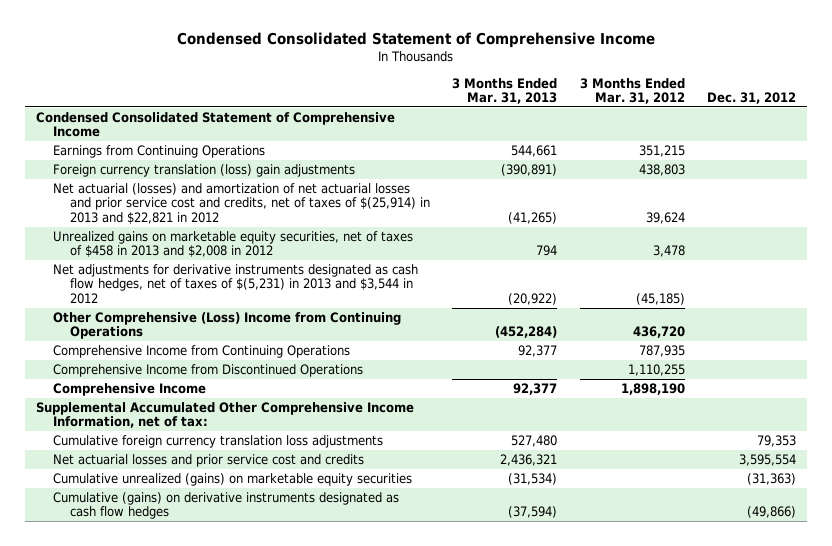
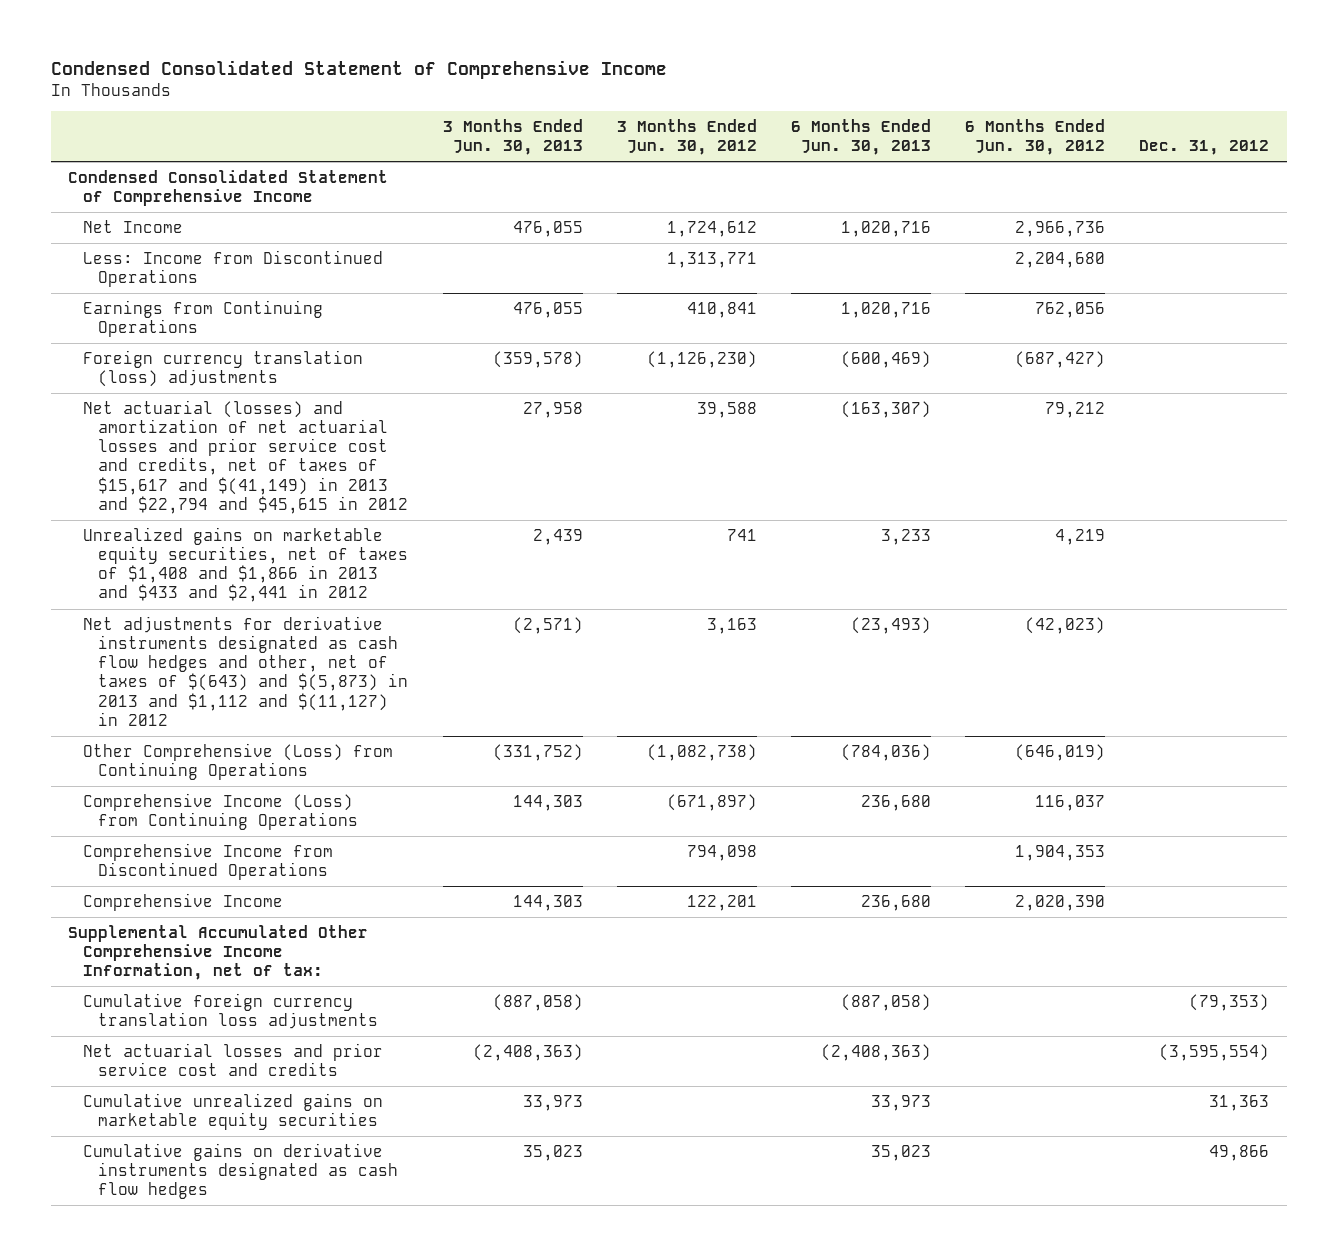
[452,77,558,105] 3 Months Ended Mar. 31, 2013 -> none
[579,77,685,105] 3 Months Ended Mar. 31, 2012 -> none
none -> [442,119,583,156] 3 Months Ended Jun. 30, 2013
none -> [616,119,757,156] 3 Months Ended Jun. 30, 2012
none -> [791,119,932,156] 6 Months Ended Jun. 30, 2013
none -> [965,119,1106,156] 6 Months Ended Jun. 30, 2012
none -> [83,219,184,233] Net Income
none -> [83,249,384,288] Less: Income from Discontinued Operations
[53,163,356,177] Foreign currency translation (loss) gain adjustments -> [83,349,364,388] Foreign currency translation (loss) adjustments
[53,182,431,225] Net actuarial (losses) and amortization of net actuarial losses and prior service cost and credits, net of taxes of $(25,914) in 2013 and $22,821 in 2012 -> [83,399,409,514] Net actuarial (losses) and amortization of net actuarial losses and prior service cost and credits, net of taxes of $15,617 and $(41,149) in 2013 and $22,794 and $45,615 in 2012
[53,230,414,258] Unrealized gains on marketable equity securities, net of taxes of $458 in 2013 and $2,008 in 2012 -> [83,526,409,603] Unrealized gains on marketable equity securities, net of taxes of $1,408 and $1,866 in 2013 and $433 and $2,441 in 2012
[53,263,419,305] Net adjustments for derivative instruments designated as cash flow hedges, net of taxes of $(5,231) in 2013 and $3,544 in 2012 -> [83,615,409,726] Net adjustments for derivative instruments designated as cash flow hedges and other, net of taxes of $(643) and $(5,873) in 2013 and $1,112 and $(11,127) in 2012
[53,311,402,340] Other Comprehensive (Loss) Income from Continuing Operations -> [83,742,394,781] Other Comprehensive (Loss) from Continuing Operations
[53,344,351,358] Comprehensive Income from Continuing Operations -> [83,792,359,831] Comprehensive Income (Loss) from Continuing Operations
[756,434,796,447] 79,353 -> [1189,993,1270,1011] (79,353)
[738,453,796,466] 3,595,554 -> [1159,1043,1270,1061] (3,595,554)
[53,472,413,486] Cumulative unrealized (gains) on marketable equity securities -> [83,1092,384,1131] Cumulative unrealized gains on marketable equity securities
[746,472,796,485] (31,363) -> [1209,1094,1270,1111] 31,363
[53,491,400,520] Cumulative (gains) on derivative instruments designated as cash flow hedges -> [83,1142,399,1200] Cumulative gains on derivative instruments designated as cash flow hedges
[746,506,796,519] (49,866) -> [1209,1144,1270,1161] 49,866

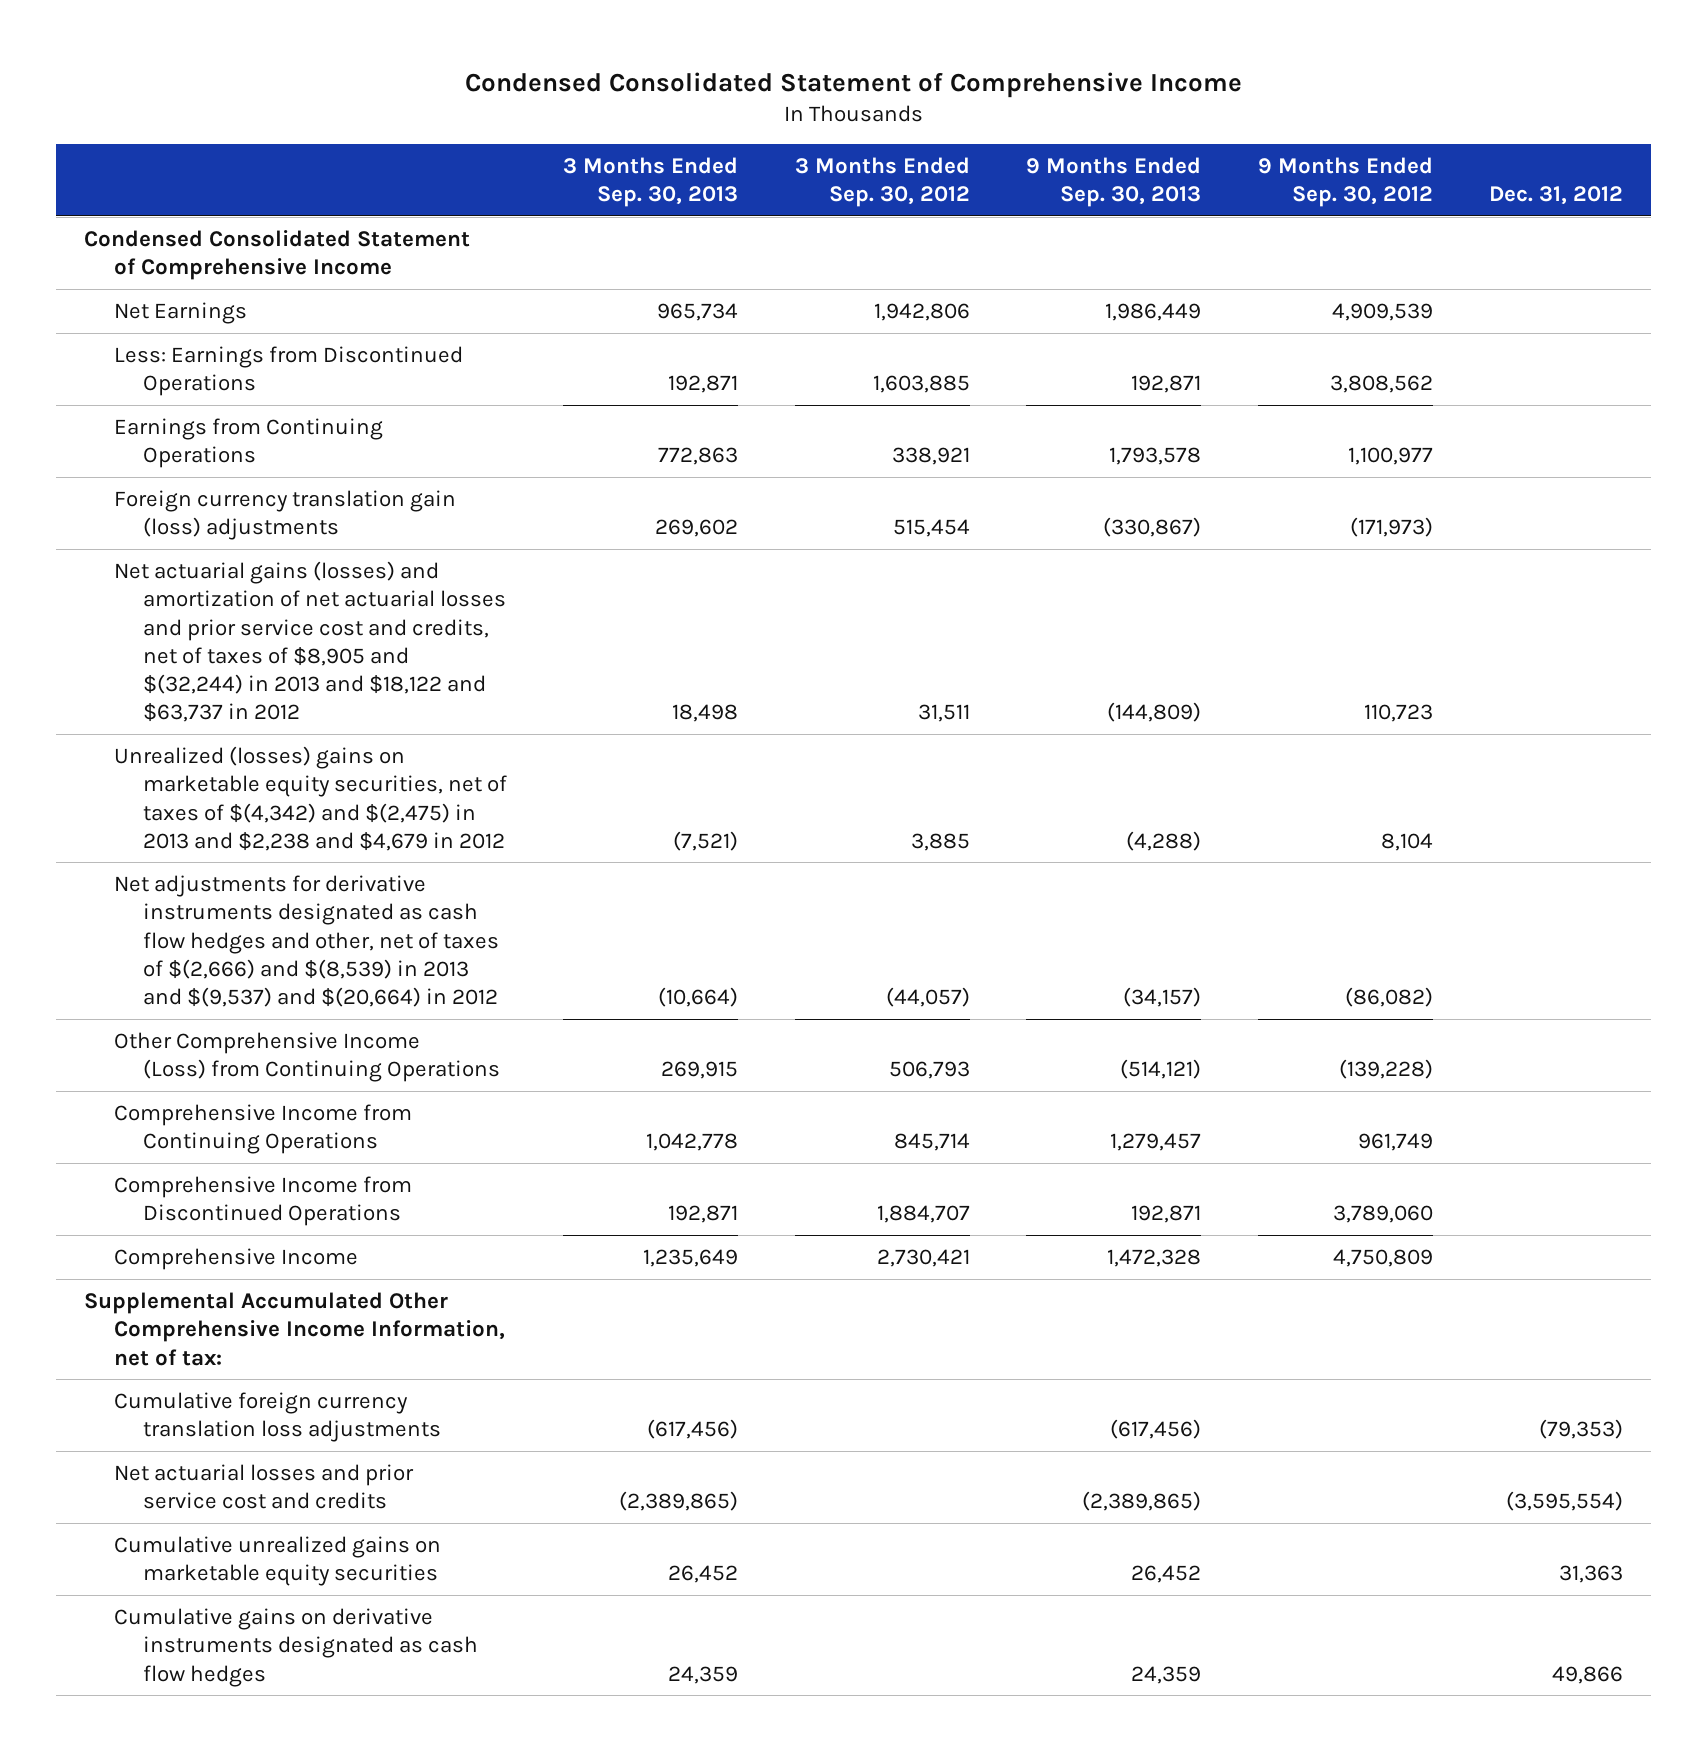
[442,119,583,156] 3 Months Ended Jun. 30, 2013 -> none
[616,119,757,156] 3 Months Ended Jun. 30, 2012 -> none
[791,119,932,156] 6 Months Ended Jun. 30, 2013 -> none
[965,119,1106,156] 6 Months Ended Jun. 30, 2012 -> none
none -> [563,156,739,207] 3 Months Ended Sep. 30, 2013
none -> [794,156,970,207] 3 Months Ended Sep. 30, 2012
none -> [1026,156,1202,207] 9 Months Ended Sep. 30, 2013
none -> [1257,156,1433,207] 9 Months Ended Sep. 30, 2012
[83,219,184,233] Net Income -> [113,301,247,324] Net Earnings
[83,249,384,288] Less: Income from Discontinued Operations -> [113,345,463,397] Less: Earnings from Discontinued Operations
[83,349,364,388] Foreign currency translation (loss) adjustments -> [113,489,456,541] Foreign currency translation gain (loss) adjustments
[83,399,409,514] Net actuarial (losses) and amortization of net actuarial losses and prior service cost and credits, net of taxes of $15,617 and $(41,149) in 2013 and $22,794 and $45,615 in 2012 -> [113,560,507,723] Net actuarial gains (losses) and amortization of net actuarial losses and prior service cost and credits, net of taxes of $8,905 and $(32,244) in 2013 and $18,122 and $63,737 in 2012
[83,526,409,603] Unrealized gains on marketable equity securities, net of taxes of $1,408 and $1,866 in 2013 and $433 and $2,441 in 2012 -> [113,745,508,851] Unrealized (losses) gains on marketable equity securities, net of taxes of $(4,342) and $(2,475) in 2013 and $2,238 and $4,679 in 2012
[83,615,409,726] Net adjustments for derivative instruments designated as cash flow hedges and other, net of taxes of $(643) and $(5,873) in 2013 and $1,112 and $(11,127) in 2012 -> [113,874,500,1008] Net adjustments for derivative instruments designated as cash flow hedges and other, net of taxes of $(2,666) and $(8,539) in 2013 and $(9,537) and $(20,664) in 2012
[83,742,394,781] Other Comprehensive (Loss) from Continuing Operations -> [113,1031,501,1083] Other Comprehensive Income (Loss) from Continuing Operations
[83,792,359,831] Comprehensive Income (Loss) from Continuing Operations -> [113,1103,412,1155] Comprehensive Income from Continuing Operations

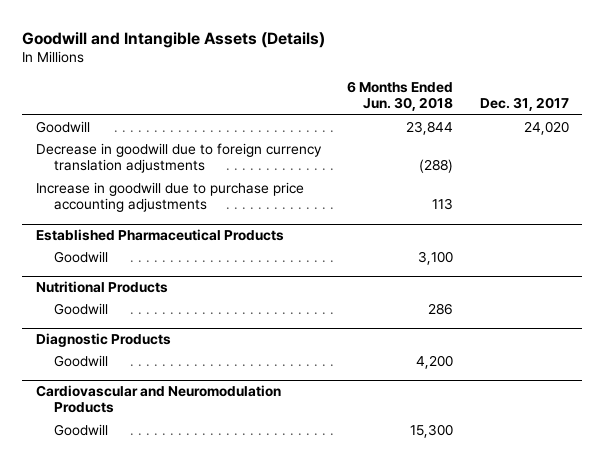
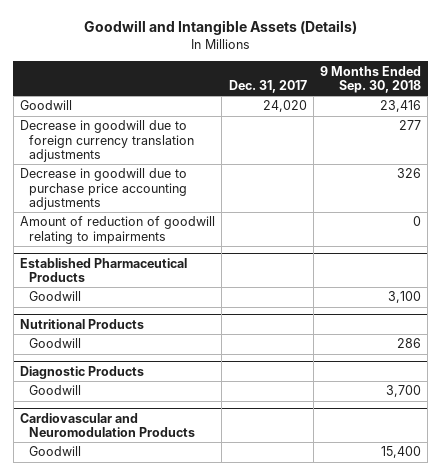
[347,81,454,112] 6 Months Ended Jun. 30, 2018 -> none
none -> [320,65,422,94] 9 Months Ended Sep. 30, 2018
[35,182,304,213] Increase in goodwill due to purchase price accounting adjustments -> [20,168,188,211] Decrease in goodwill due to purchase price accounting adjustments
none -> [20,216,216,244] Amount of reduction of goodwill relating to impairments

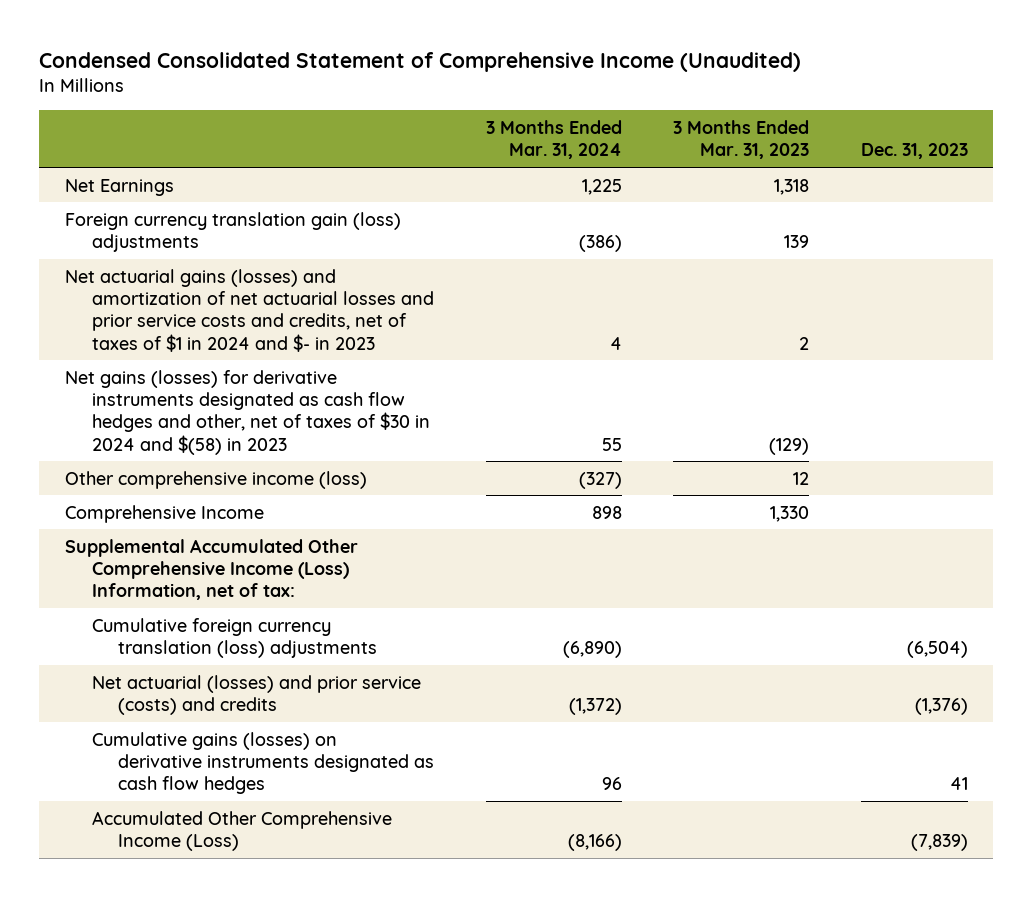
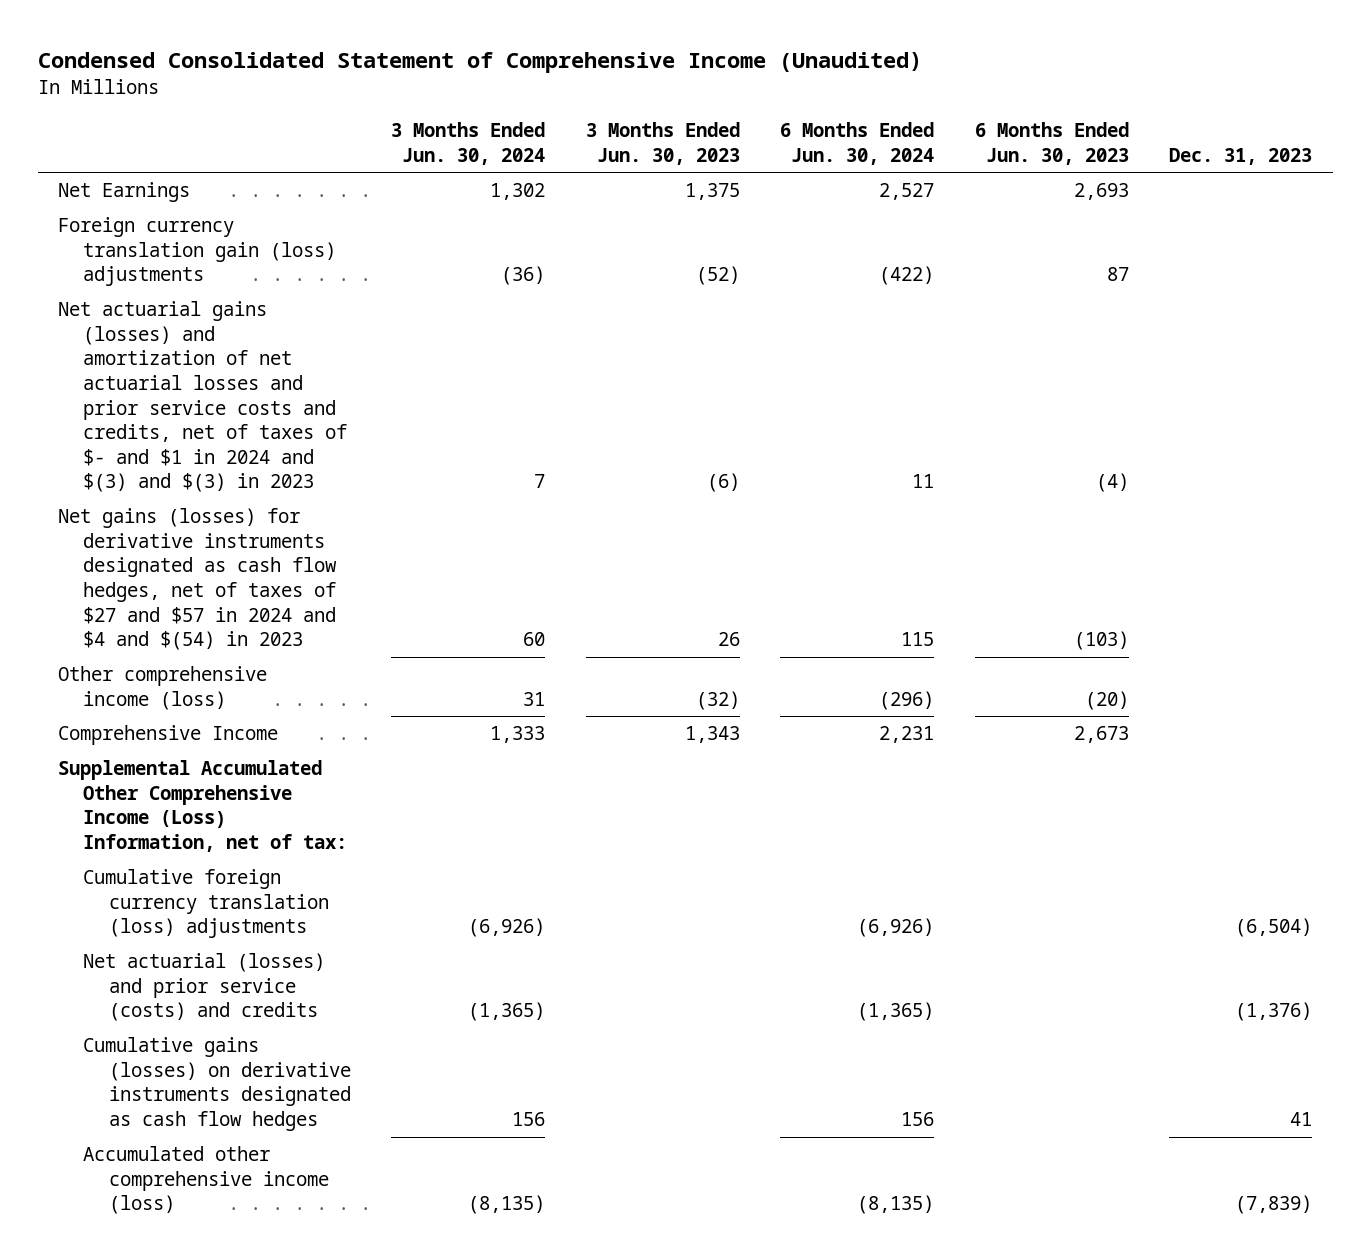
[485,120,622,160] 3 Months Ended Mar. 31, 2024 -> none
[673,120,810,160] 3 Months Ended Mar. 31, 2023 -> none
none -> [391,122,546,165] 3 Months Ended Jun. 30, 2024
none -> [585,122,740,165] 3 Months Ended Jun. 30, 2023
none -> [780,122,935,165] 6 Months Ended Jun. 30, 2024
none -> [974,122,1129,165] 6 Months Ended Jun. 30, 2023
[65,268,434,352] Net actuarial gains (losses) and amortization of net actuarial losses and prior service costs and credits, net of taxes of $1 in 2024 and $- in 2023 -> [58,301,348,493] Net actuarial gains (losses) and amortization of net actuarial losses and prior service costs and credits, net of taxes of $- and $1 in 2024 and $(3) and $(3) in 2023
[65,369,430,455] Net gains (losses) for derivative instruments designated as cash flow hedges and other, net of taxes of $30 in 2024 and $(58) in 2023 -> [58,508,338,651] Net gains (losses) for derivative instruments designated as cash flow hedges, net of taxes of $27 and $57 in 2024 and $4 and $(54) in 2023
[91,810,392,851] Accumulated Other Comprehensive Income (Loss) -> [83,1146,329,1215] Accumulated other comprehensive income (loss)

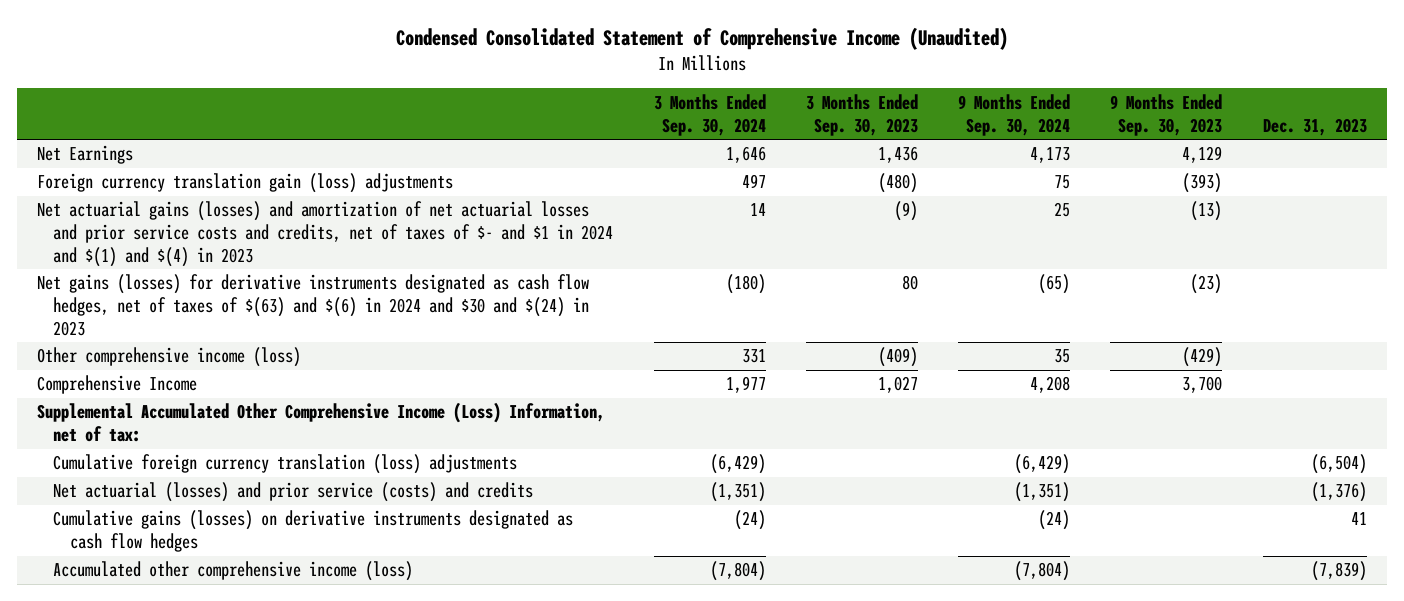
[391,122,546,165] 3 Months Ended Jun. 30, 2024 -> none
[585,122,740,165] 3 Months Ended Jun. 30, 2023 -> none
[780,122,935,165] 6 Months Ended Jun. 30, 2024 -> none
[974,122,1129,165] 6 Months Ended Jun. 30, 2023 -> none
none -> [653,93,766,136] 3 Months Ended Sep. 30, 2024
none -> [805,93,918,136] 3 Months Ended Sep. 30, 2023
none -> [958,93,1071,136] 9 Months Ended Sep. 30, 2024
none -> [1110,93,1223,136] 9 Months Ended Sep. 30, 2023
[58,301,348,493] Net actuarial gains (losses) and amortization of net actuarial losses and prior service costs and credits, net of taxes of $- and $1 in 2024 and $(3) and $(3) in 2023 -> [36,201,614,268] Net actuarial gains (losses) and amortization of net actuarial losses and prior service costs and credits, net of taxes of $- and $1 in 2024 and $(1) and $(4) in 2023
[58,508,338,651] Net gains (losses) for derivative instruments designated as cash flow hedges, net of taxes of $27 and $57 in 2024 and $4 and $(54) in 2023 -> [36,274,590,337] Net gains (losses) for derivative instruments designated as cash flow hedges, net of taxes of $(63) and $(6) in 2024 and $30 and $(24) in 2023

